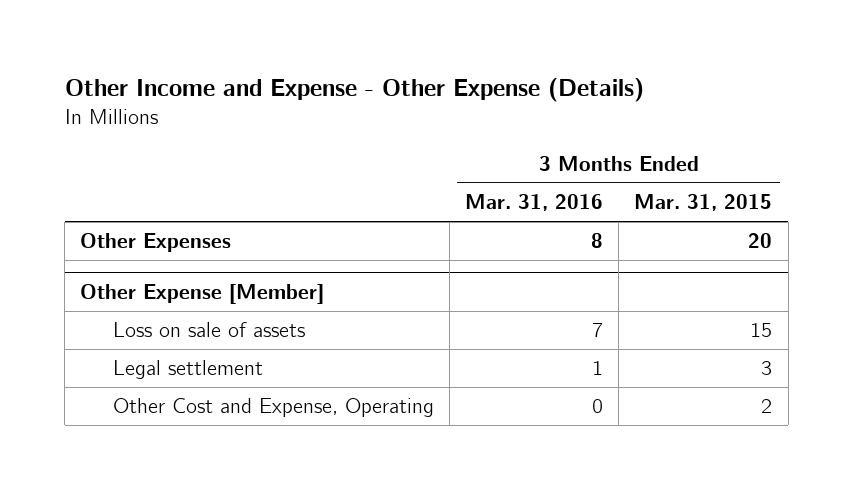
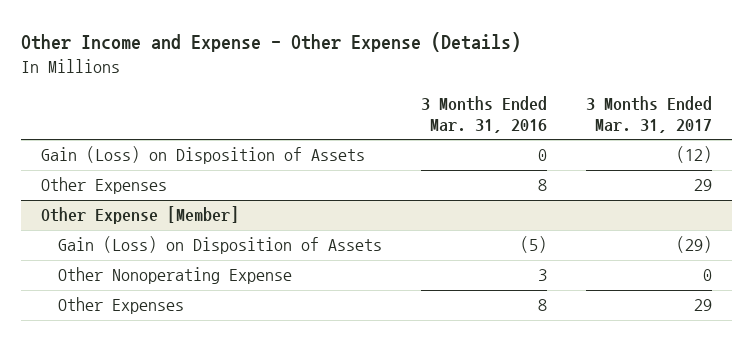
[634,194,773,212] Mar. 31, 2015 -> none
none -> [586,96,713,134] 3 Months Ended Mar. 31, 2017
none -> [40,146,365,165] Gain (Loss) on Disposition of Assets
[112,360,263,380] Legal settlement -> none
[112,398,434,418] Other Cost and Expense, Operating -> none
[112,322,305,338] Loss on sale of assets -> [57,236,382,255] Gain (Loss) on Disposition of Assets
[591,323,603,338] 7 -> [519,236,547,254] (5)
none -> [57,267,292,285] Other Nonoperating Expense
none -> [57,297,184,315] Other Expenses

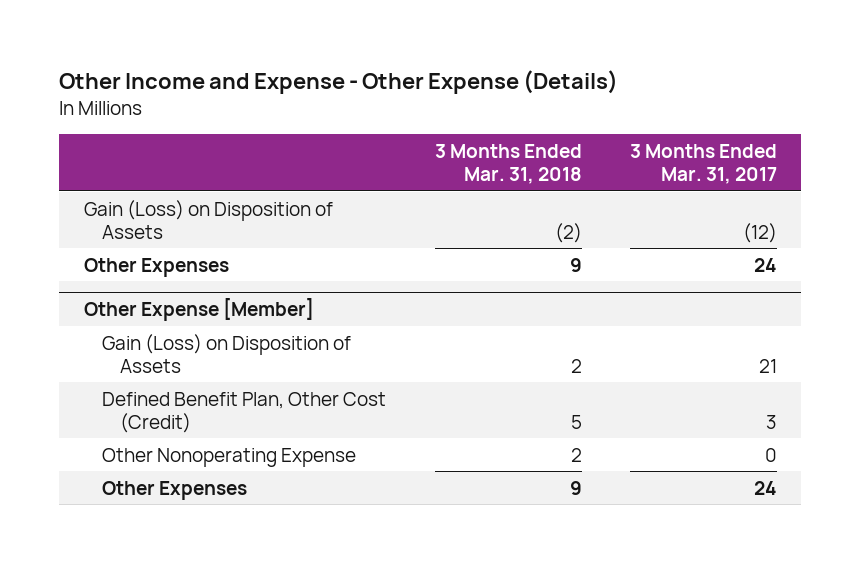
[420,96,547,134] 3 Months Ended Mar. 31, 2016 -> none
none -> [434,143,582,185] 3 Months Ended Mar. 31, 2018
[694,179,713,192] 29 -> [754,257,778,272] 24
[676,236,713,254] (29) -> [759,358,778,373] 21
none -> [101,391,386,433] Defined Benefit Plan, Other Cost (Credit)
[694,299,713,312] 29 -> [754,480,778,495] 24

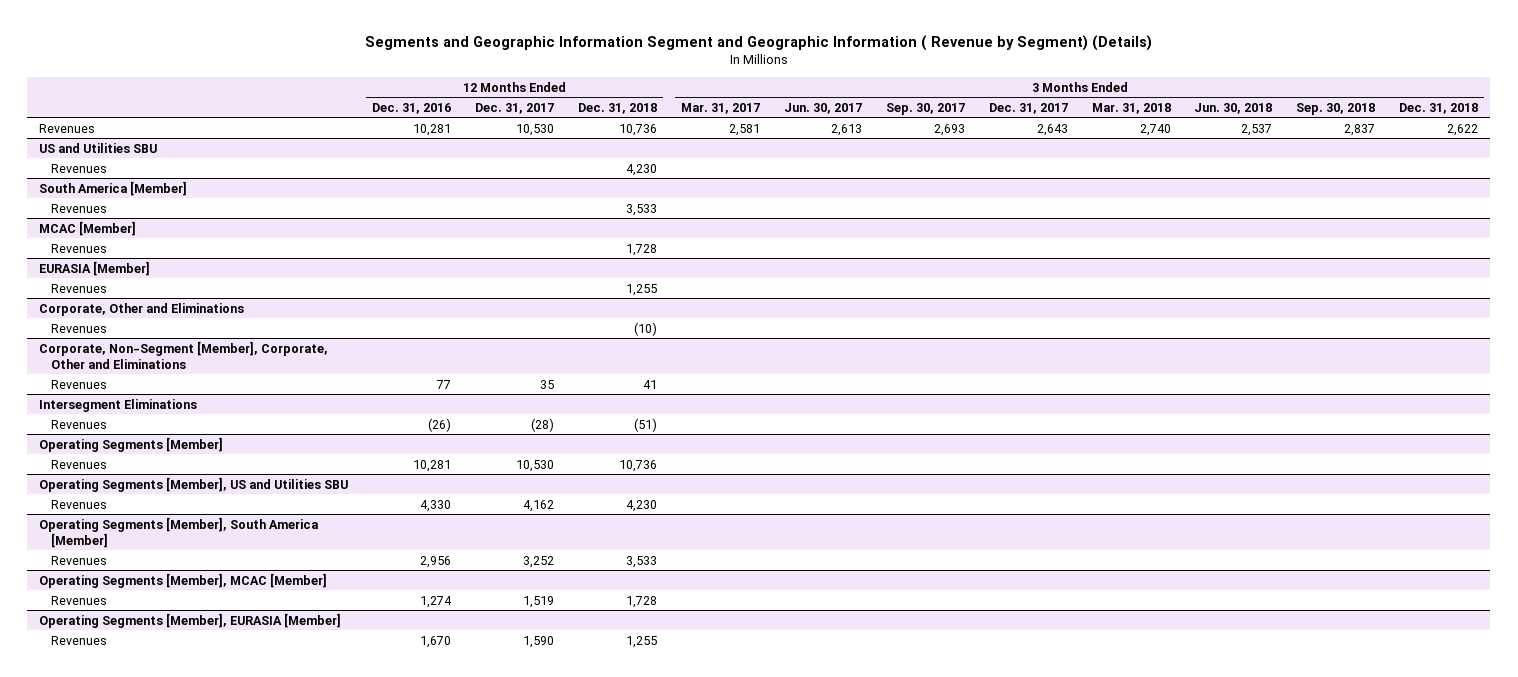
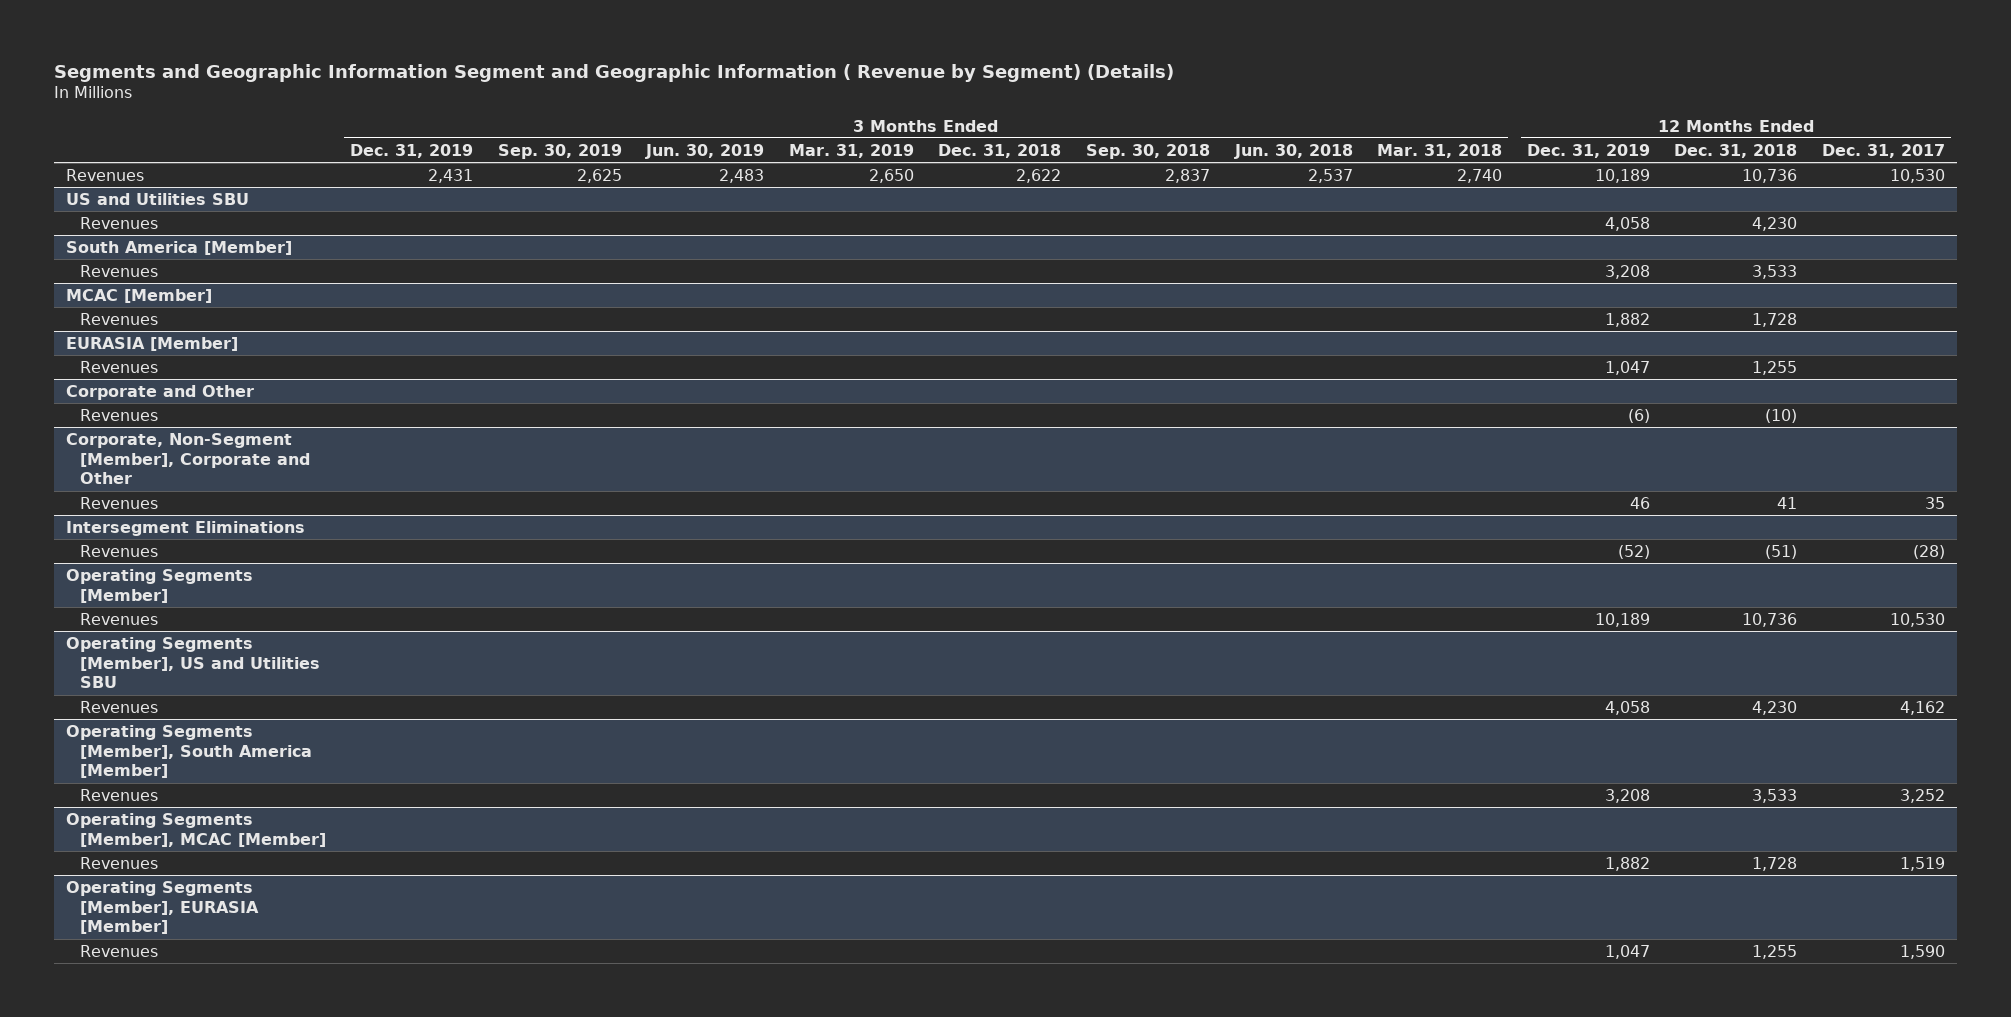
[372,102,452,114] Dec. 31, 2016 -> none
[680,102,760,114] Mar. 31, 2017 -> none
[783,102,862,114] Jun. 30, 2017 -> none
[885,102,965,115] Sep. 30, 2017 -> none
[988,102,1068,114] Dec. 31, 2017 -> none
none -> [350,143,474,158] Dec. 31, 2019
none -> [497,143,622,159] Sep. 30, 2019
none -> [645,143,765,159] Jun. 30, 2019
none -> [788,143,914,158] Mar. 31, 2019
none -> [1526,143,1650,158] Dec. 31, 2019
[39,302,245,316] Corporate, Other and Eliminations -> [66,384,255,400] Corporate and Other
[39,340,329,369] Corporate, Non-Segment [Member], Corporate, Other and Eliminations -> [66,432,310,485] Corporate, Non-Segment [Member], Corporate and Other

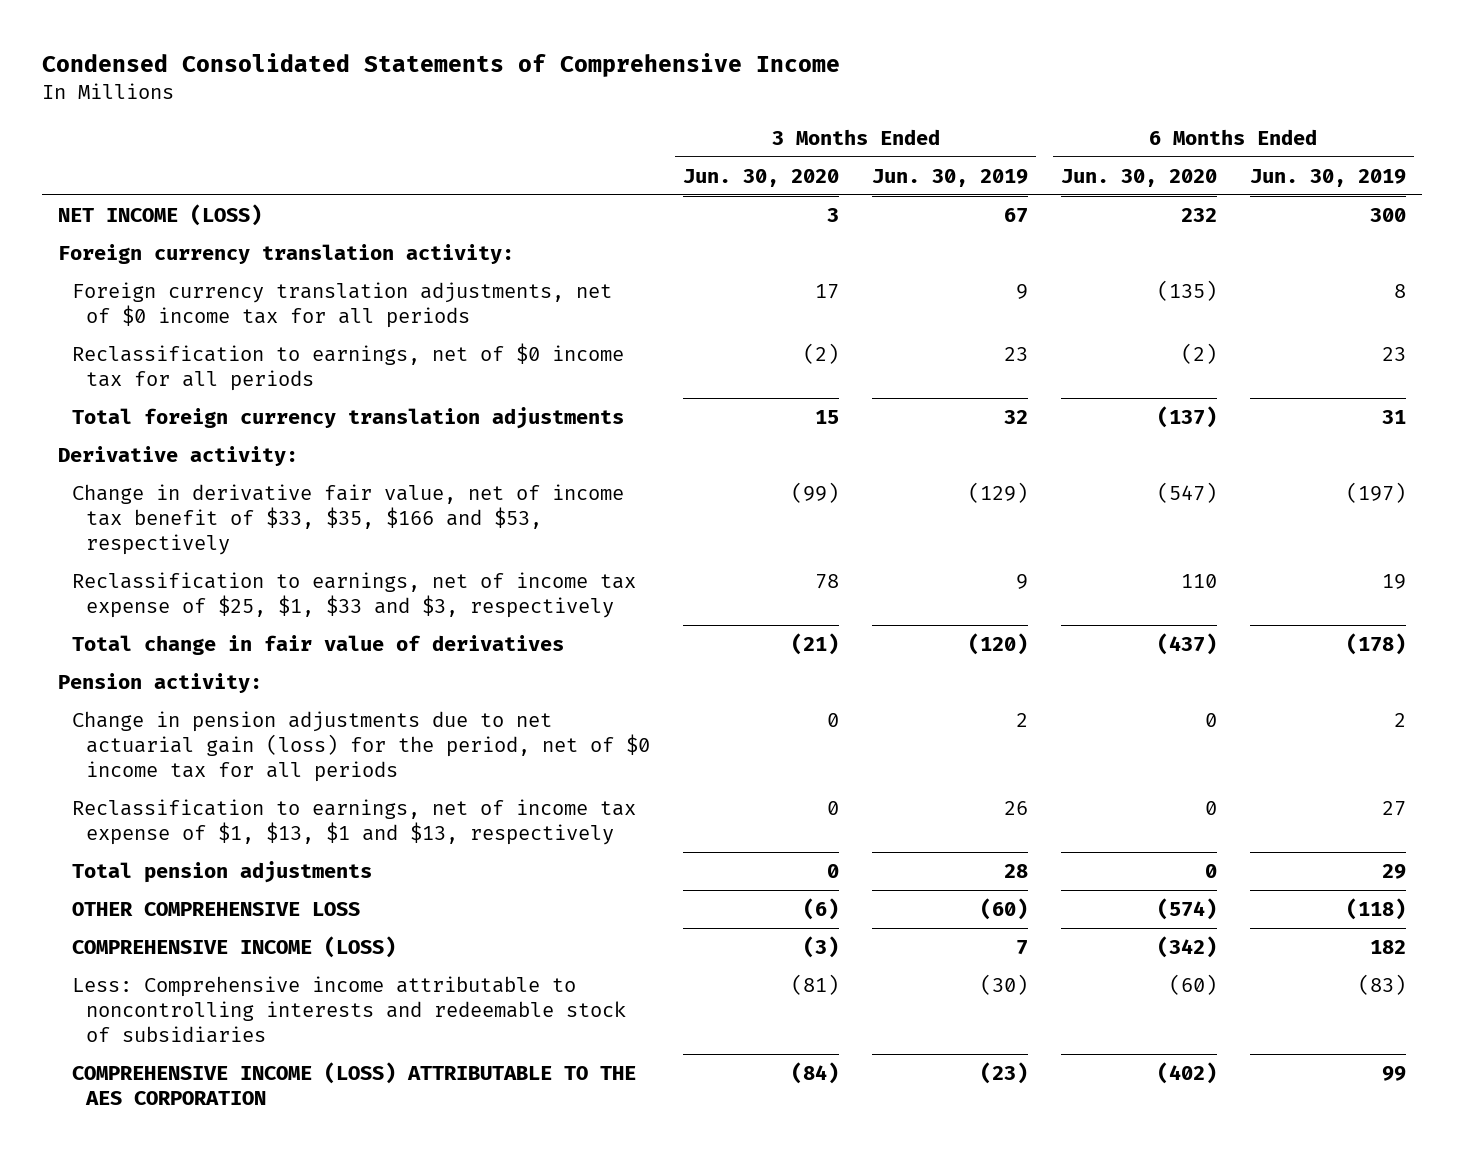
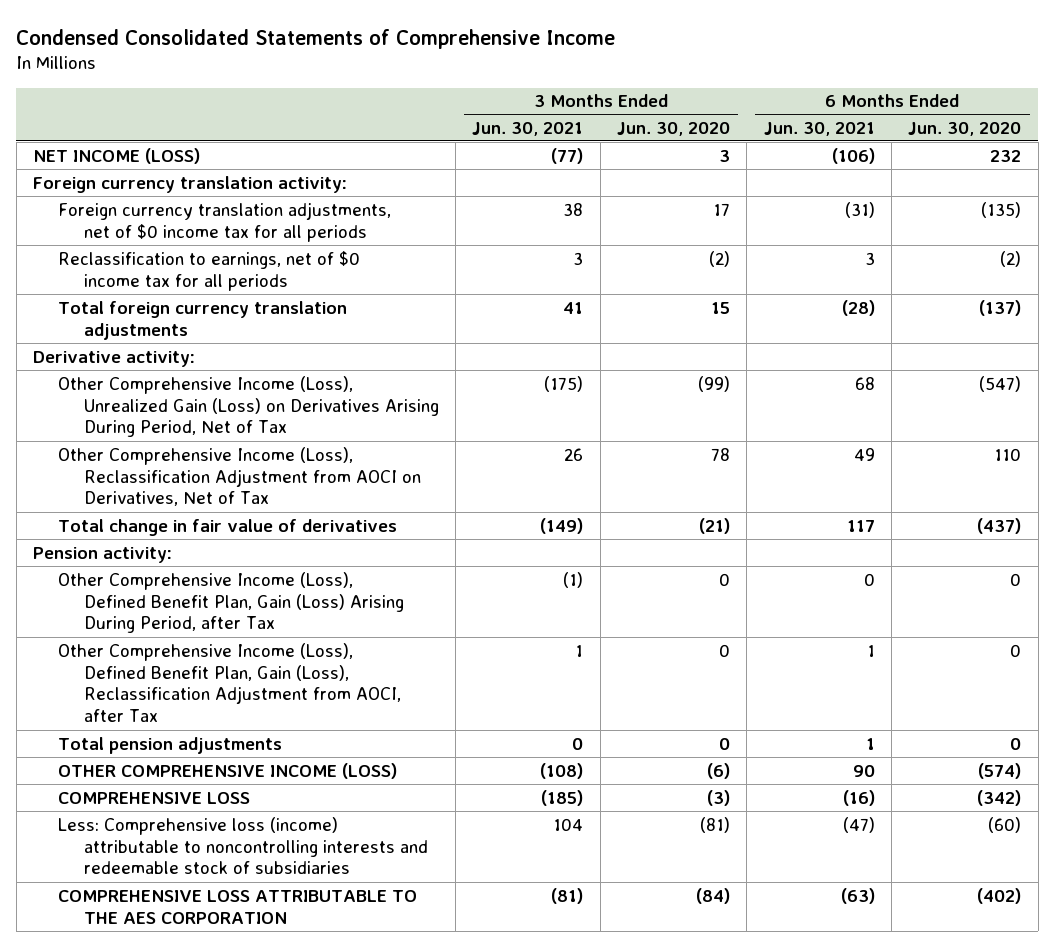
[872,168,1029,187] Jun. 30, 2019 -> none
[1249,168,1406,187] Jun. 30, 2019 -> none
none -> [472,121,584,136] Jun. 30, 2021
none -> [763,121,875,136] Jun. 30, 2021
[72,483,625,555] Change in derivative fair value, net of income tax benefit of $33, $35, $166 and $53, respectively -> [58,375,439,438] Other Comprehensive Income (Loss), Unrealized Gain (Loss) on Derivatives Arising During Period, Net of Tax
[72,571,637,618] Reclassification to earnings, net of income tax expense of $25, $1, $33 and $3, respectively -> [58,446,421,507] Other Comprehensive Income (Loss), Reclassification Adjustment from AOCI on Derivatives, Net of Tax
[72,710,651,782] Change in pension adjustments due to net actuarial gain (loss) for the period, net of $0 income tax for all periods -> [58,571,404,634] Other Comprehensive Income (Loss), Defined Benefit Plan, Gain (Loss) Arising During Period, after Tax
[72,798,637,845] Reclassification to earnings, net of income tax expense of $1, $13, $1 and $13, respectively -> [58,642,401,723] Other Comprehensive Income (Loss), Defined Benefit Plan, Gain (Loss), Reclassification Adjustment from AOCI, after Tax
[72,901,361,916] OTHER COMPREHENSIVE LOSS -> [58,762,398,779] OTHER COMPREHENSIVE INCOME (LOSS)
[72,935,397,958] COMPREHENSIVE INCOME (LOSS) -> [58,791,251,804] COMPREHENSIVE LOSS
[72,975,627,1043] Less: Comprehensive income attributable to noncontrolling interests and redeemable stock of subsidiaries -> [58,816,428,875] Less: Comprehensive loss (income) attributable to noncontrolling interests and redeemable stock of subsidiaries
[72,1061,637,1105] COMPREHENSIVE INCOME (LOSS) ATTRIBUTABLE TO THE AES CORPORATION -> [58,889,418,924] COMPREHENSIVE LOSS ATTRIBUTABLE TO THE AES CORPORATION

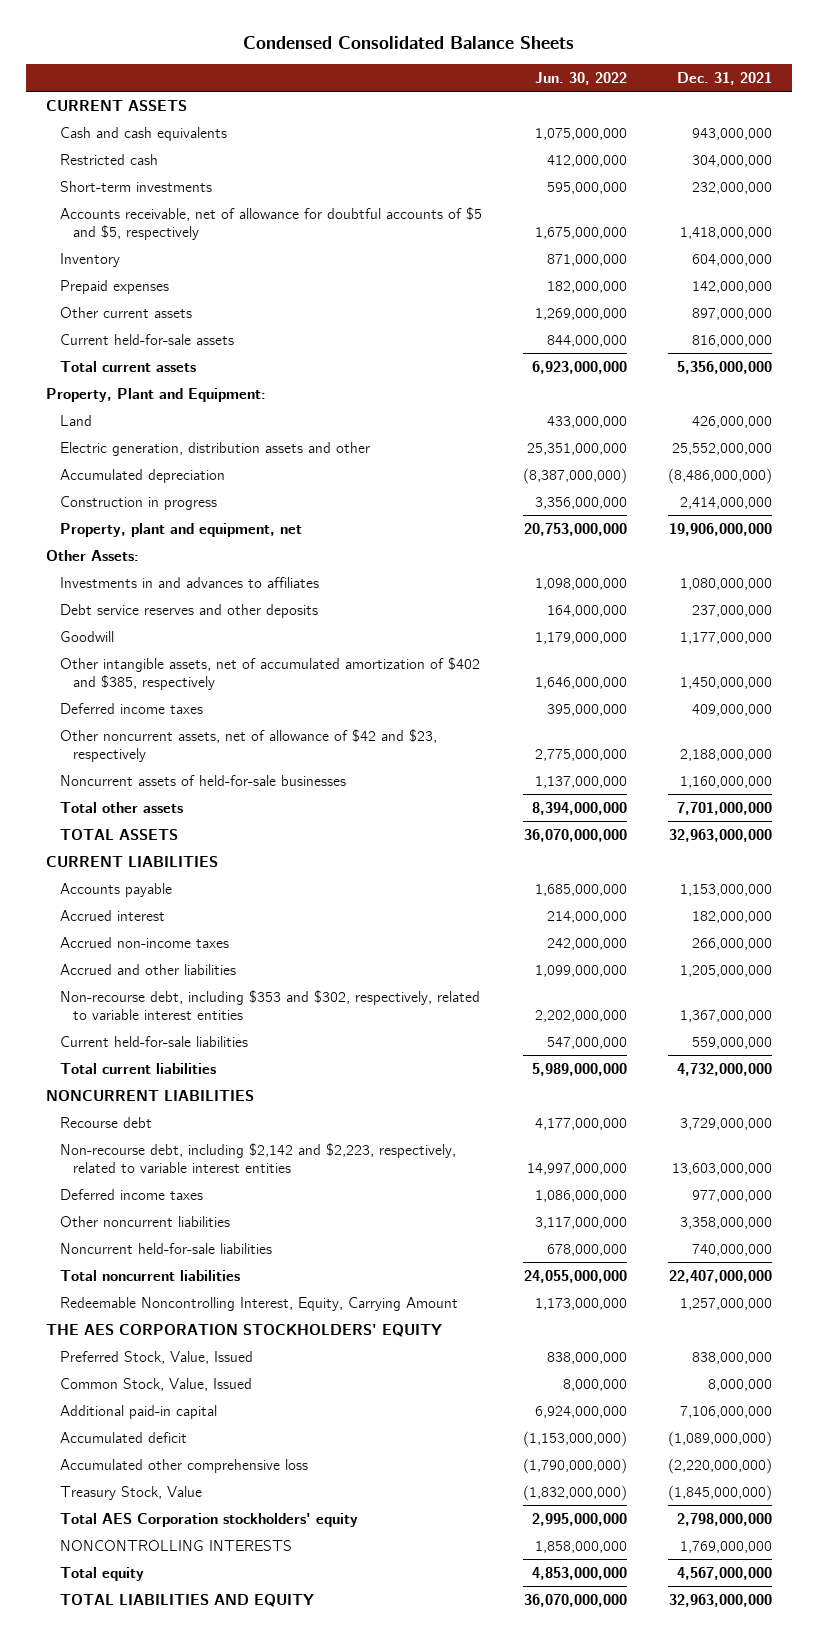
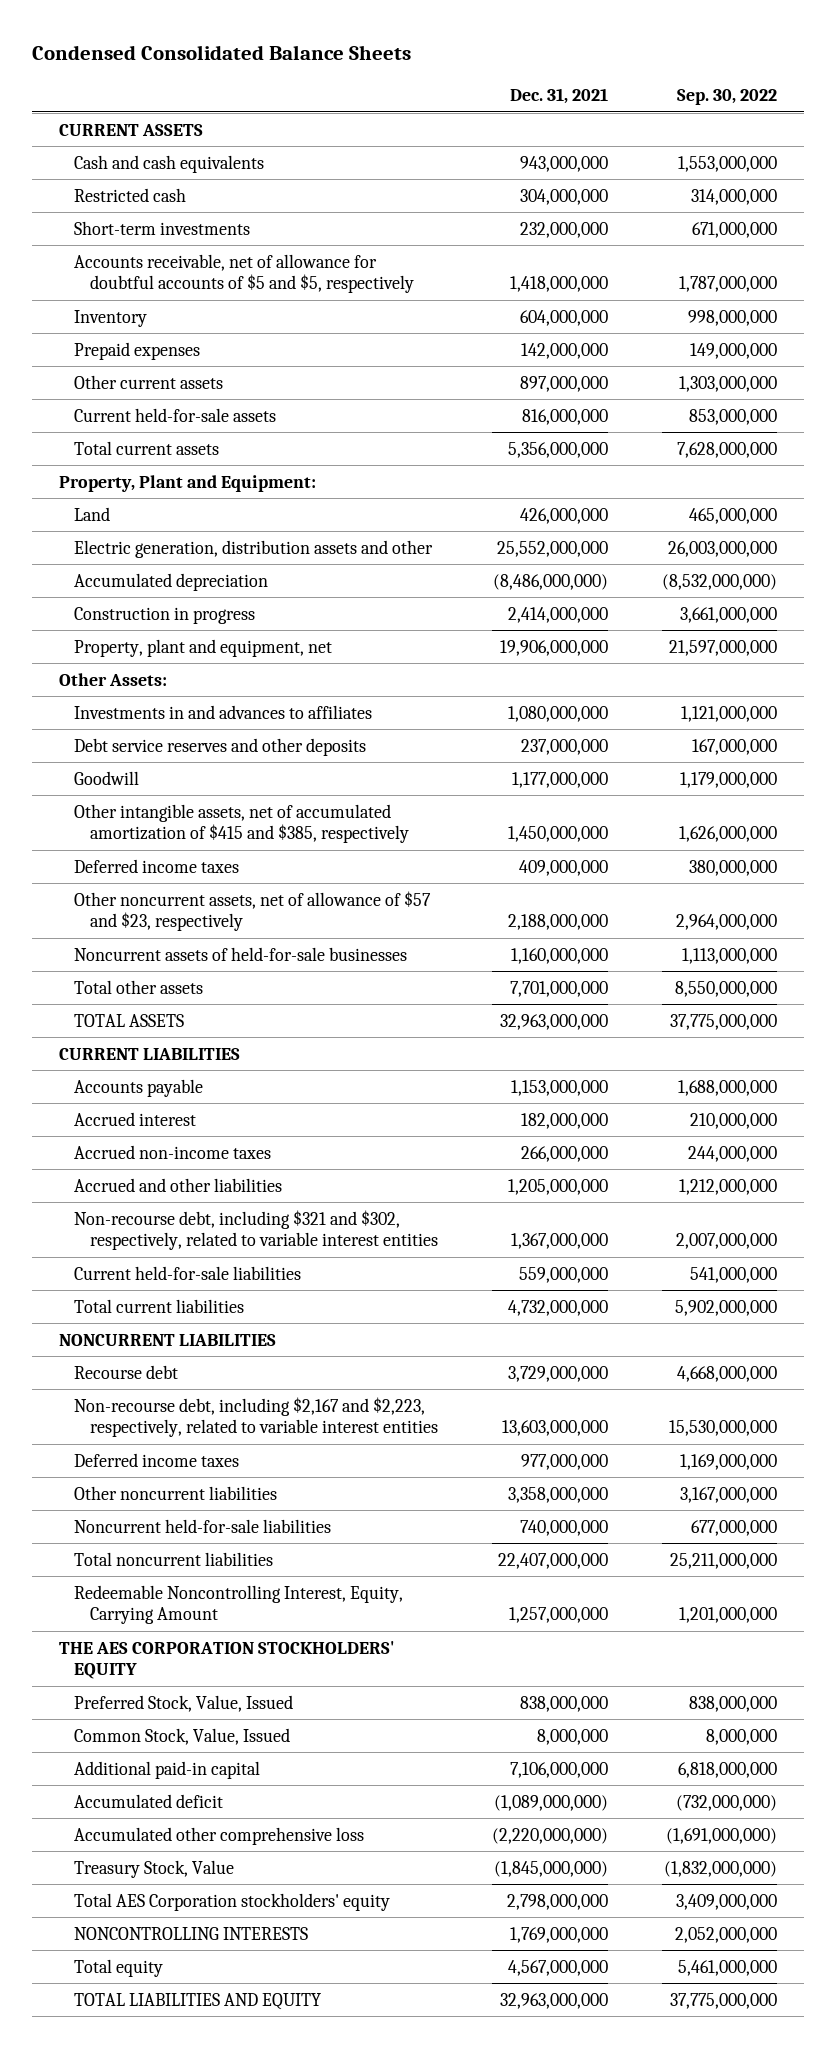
[534,71,627,85] Jun. 30, 2022 -> none
none -> [676,89,777,106] Sep. 30, 2022
[59,656,480,691] Other intangible assets, net of accumulated amortization of $402 and $385, respectively -> [74,803,409,844] Other intangible assets, net of accumulated amortization of $415 and $385, respectively
[59,728,437,763] Other noncurrent assets, net of allowance of $42 and $23, respectively -> [74,890,432,932] Other noncurrent assets, net of allowance of $57 and $23, respectively
[59,989,480,1021] Non-recourse debt, including $353 and $302, respectively, related to variable interest entities -> [74,1209,438,1251] Non-recourse debt, including $321 and $302, respectively, related to variable interest entities
[59,1142,456,1174] Non-recourse debt, including $2,142 and $2,223, respectively, related to variable interest entities -> [74,1396,438,1438] Non-recourse debt, including $2,167 and $2,223, respectively, related to variable interest entities

